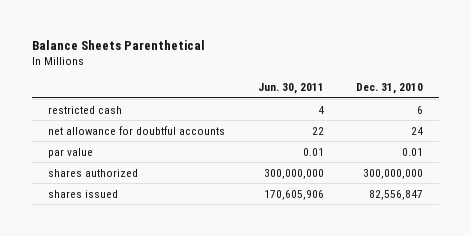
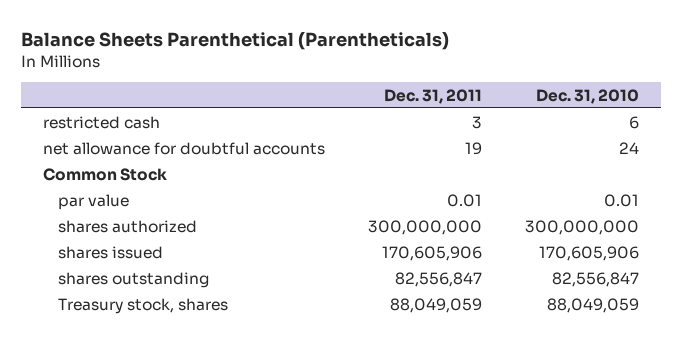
[32,39,206,50] Balance Sheets Parenthetical -> [21,31,450,50] Balance Sheets Parenthetical (Parentheticals)
[257,83,324,95] Jun. 30, 2011 -> none
none -> [384,88,483,104] Dec. 31, 2011
none -> [43,167,168,181] Common Stock
[369,189,424,200] 82,556,847 -> [539,245,640,261] 170,605,906
none -> [57,271,209,288] shares outstanding
none -> [57,297,228,314] Treasury stock, shares

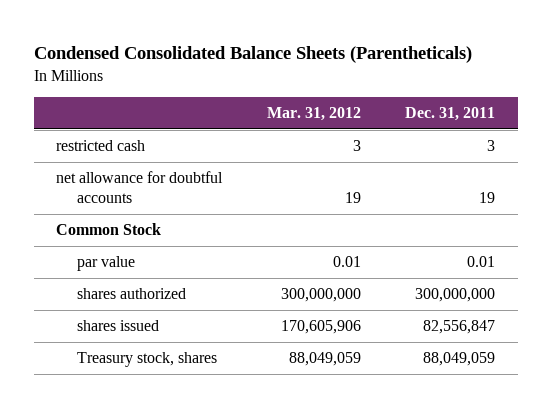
[21,31,450,50] Balance Sheets Parenthetical (Parentheticals) -> [33,45,472,63] Condensed Consolidated Balance Sheets (Parentheticals)
[536,88,640,104] Dec. 31, 2010 -> none
none -> [266,107,361,122] Mar. 31, 2012
[57,271,209,288] shares outstanding -> none
[382,245,483,261] 170,605,906 -> [423,320,496,335] 82,556,847

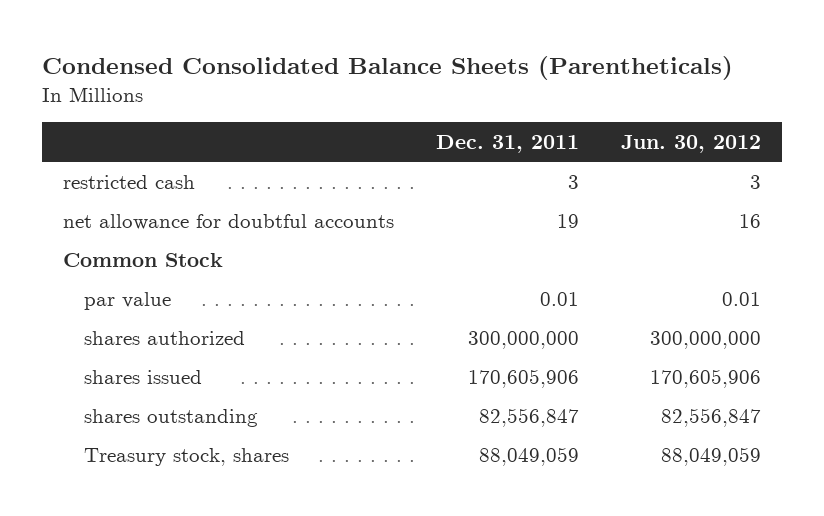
[266,107,361,122] Mar. 31, 2012 -> none
none -> [621,134,762,153] Jun. 30, 2012
[423,320,496,335] 82,556,847 -> [468,368,580,388] 170,605,906
none -> [83,408,258,427] shares outstanding

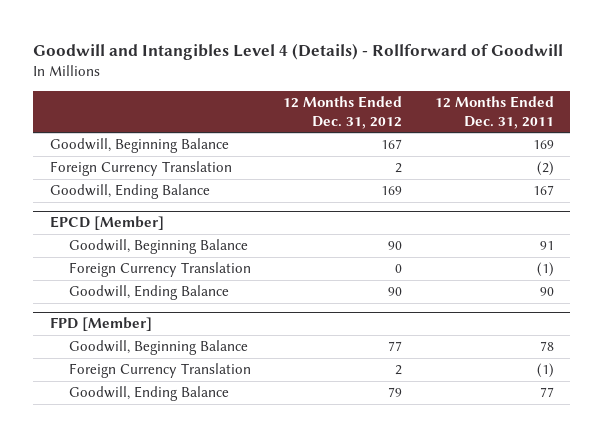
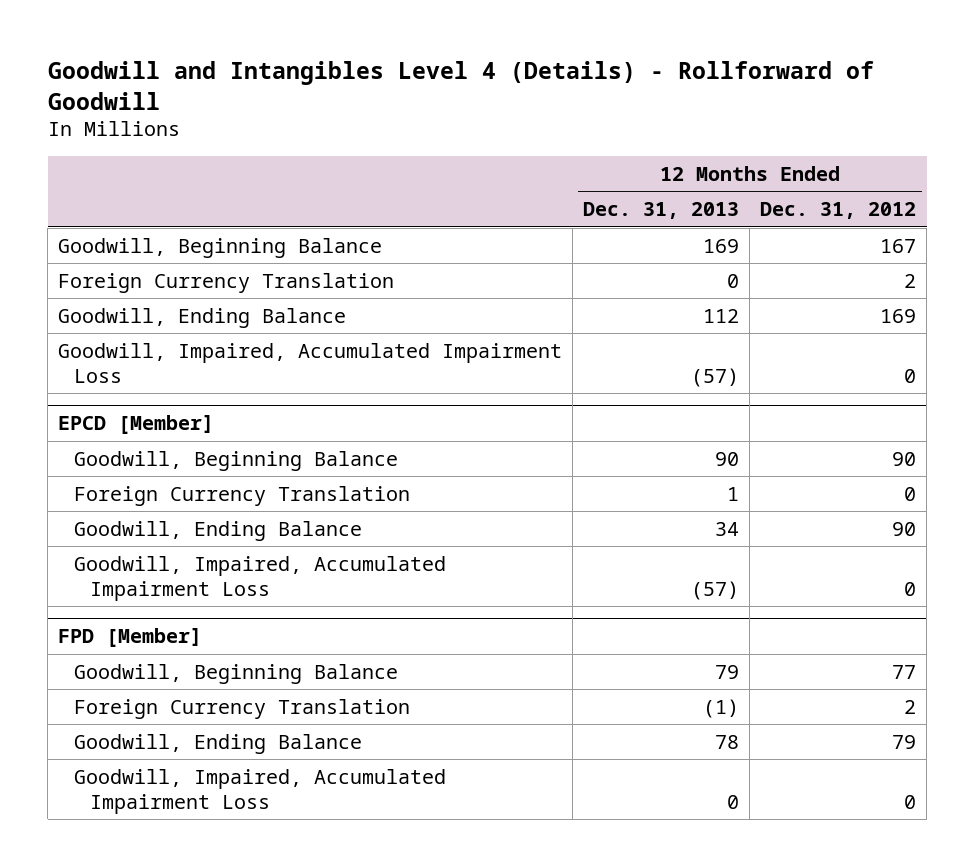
[434,96,554,129] 12 Months Ended Dec. 31, 2011 -> none
none -> [583,202,740,220] Dec. 31, 2013
none -> [58,342,563,383] Goodwill, Impaired, Accumulated Impairment Loss
none -> [74,555,447,601] Goodwill, Impaired, Accumulated Impairment Loss
none -> [74,768,447,814] Goodwill, Impaired, Accumulated Impairment Loss

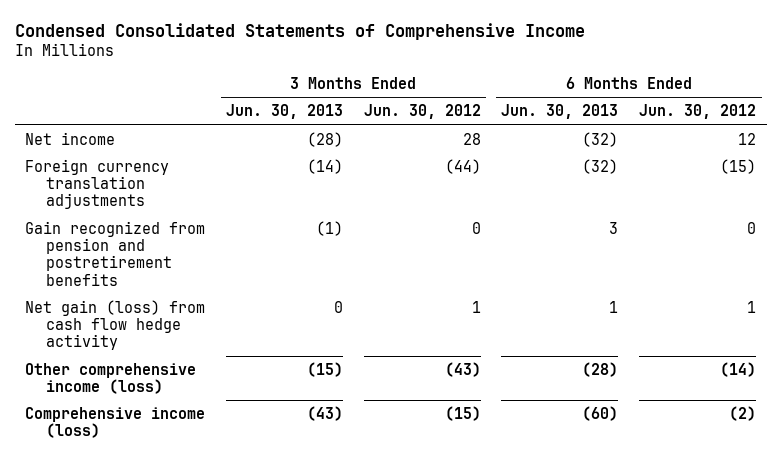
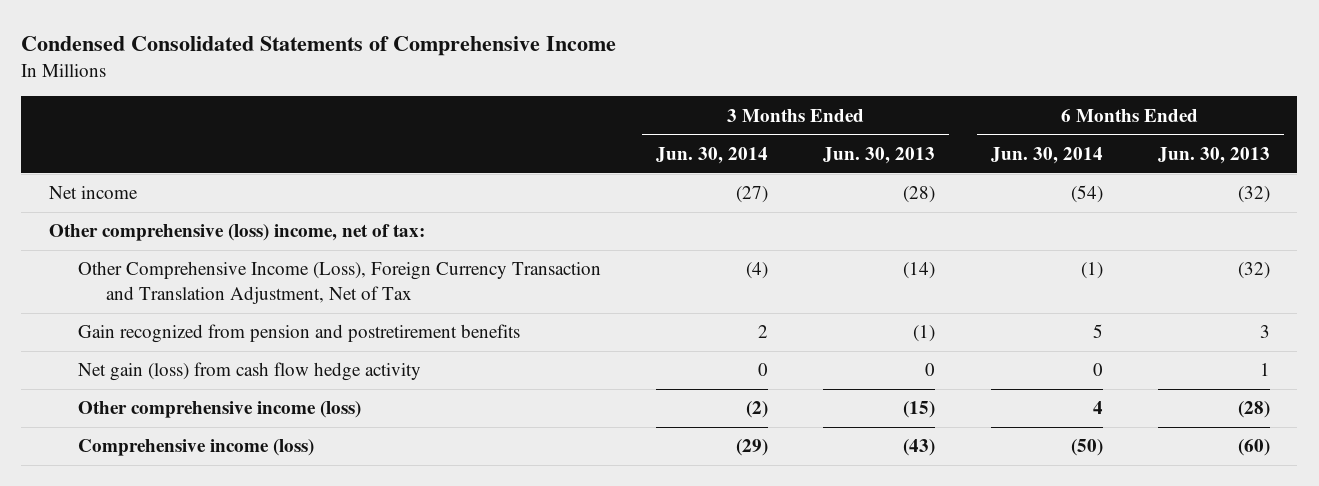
[363,104,481,120] Jun. 30, 2012 -> none
[639,104,757,120] Jun. 30, 2012 -> none
none -> [655,146,768,164] Jun. 30, 2014
none -> [990,146,1103,164] Jun. 30, 2014
none -> [49,224,426,242] Other comprehensive (loss) income, net of tax:
[24,158,169,210] Foreign currency translation adjustments -> [77,261,601,305] Other Comprehensive Income (Loss), Foreign Currency Transaction and Translation Adjustment, Net of Tax

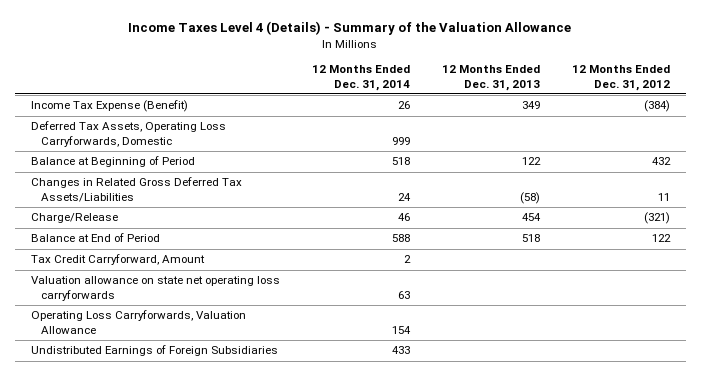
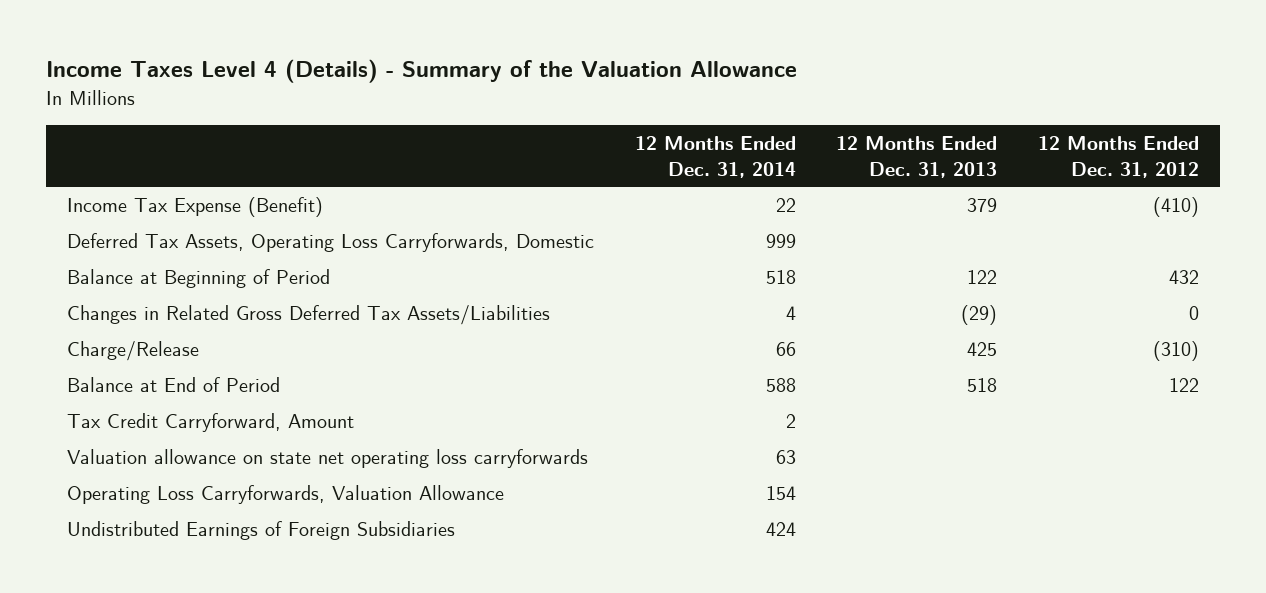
[397,101,410,110] 26 -> [775,198,796,213] 22
[521,101,540,110] 349 -> [967,198,998,213] 379
[643,100,670,113] (384) -> [1153,197,1200,218] (410)
[397,192,411,201] 24 -> [785,306,796,321] 4
[519,191,540,204] (58) -> [961,305,998,326] (29)
[657,192,670,201] 11 -> [1189,306,1200,321] 0
[397,213,410,222] 46 -> [775,342,796,357] 66
[521,213,541,222] 454 -> [967,342,998,357] 425
[643,212,670,225] (321) -> [1153,341,1200,362] (310)
[391,346,410,355] 433 -> [765,522,796,537] 424

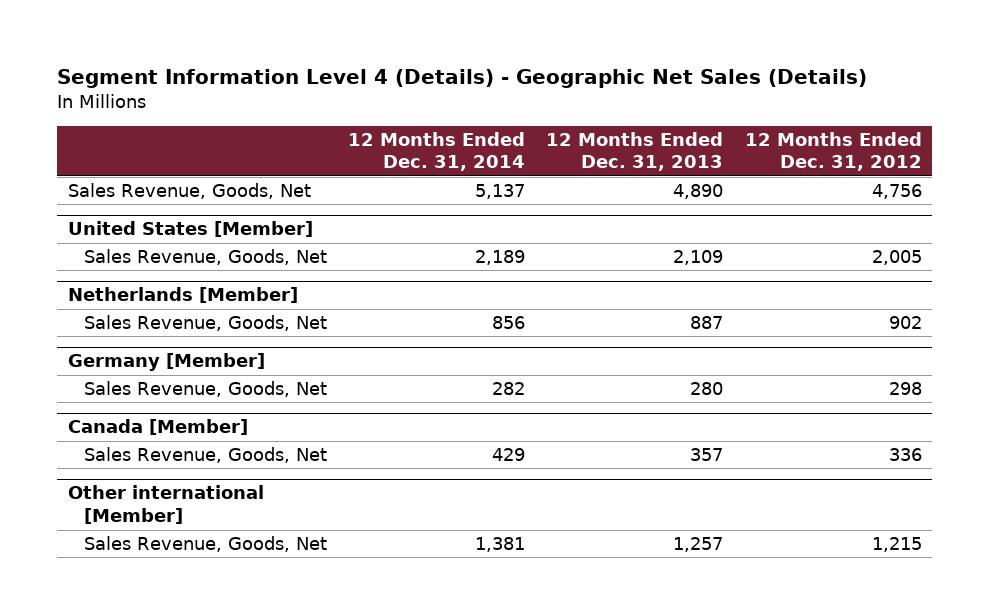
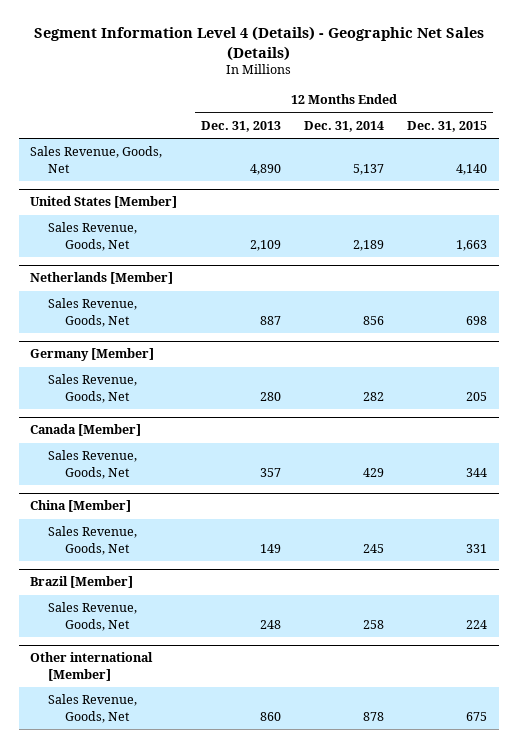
[744,131,922,172] 12 Months Ended Dec. 31, 2012 -> none
none -> [407,120,488,132] Dec. 31, 2015
none -> [30,500,132,513] China [Member]
none -> [47,526,137,555] Sales Revenue, Goods, Net
none -> [30,576,134,589] Brazil [Member]
none -> [47,602,137,631] Sales Revenue, Goods, Net
[475,537,526,553] 1,381 -> [362,711,384,721] 878
[673,537,724,553] 1,257 -> [259,711,281,721] 860

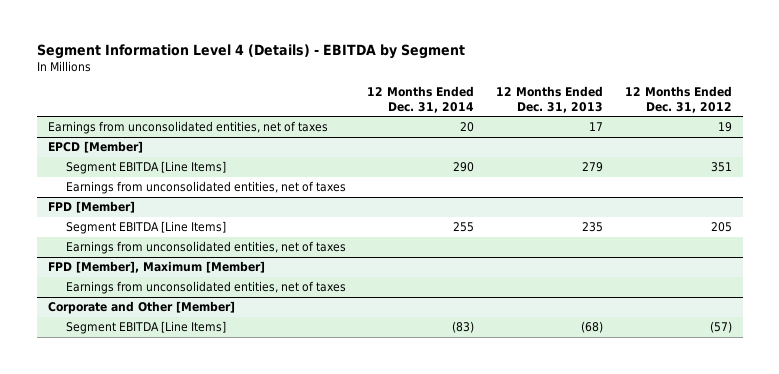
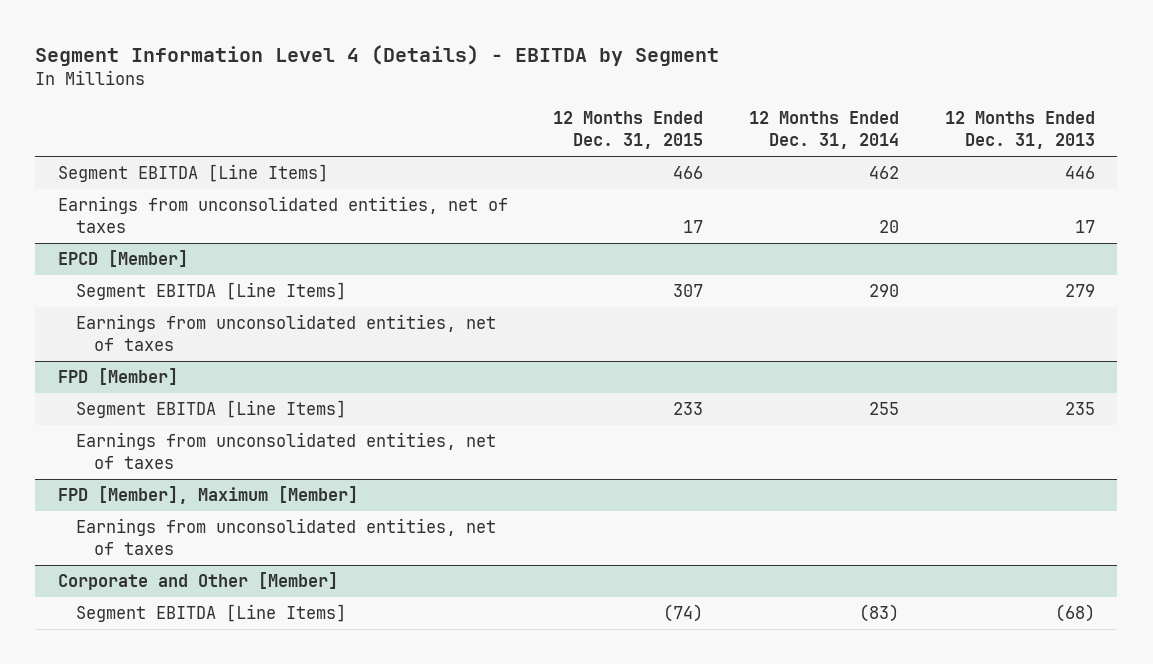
[624,86,732,113] 12 Months Ended Dec. 31, 2012 -> none
none -> [553,111,704,150] 12 Months Ended Dec. 31, 2015
none -> [57,164,328,183] Segment EBITDA [Line Items]

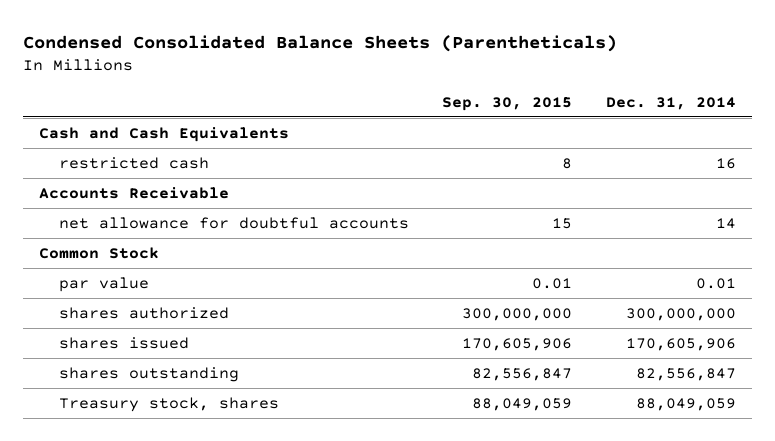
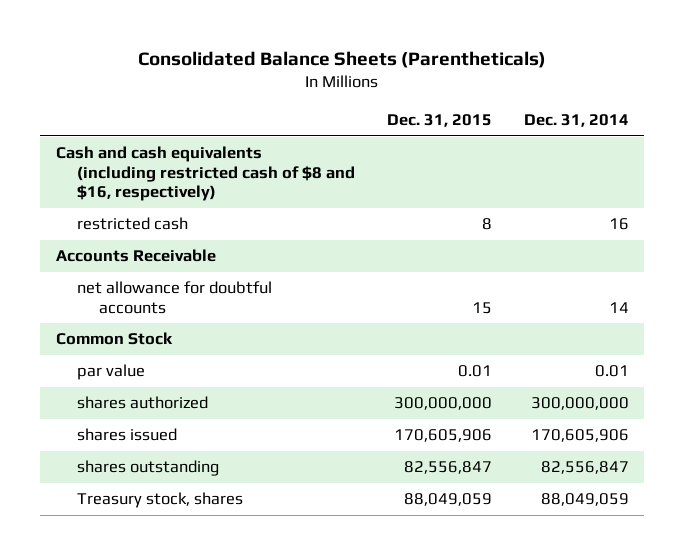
[22,35,617,53] Condensed Consolidated Balance Sheets (Parentheticals) -> [138,51,547,69] Consolidated Balance Sheets (Parentheticals)
[442,96,573,111] Sep. 30, 2015 -> none
none -> [386,114,492,128] Dec. 31, 2015
[39,126,290,142] Cash and Cash Equivalents -> [55,146,356,202] Cash and cash equivalents (including restricted cash of $8 and $16, respectively)

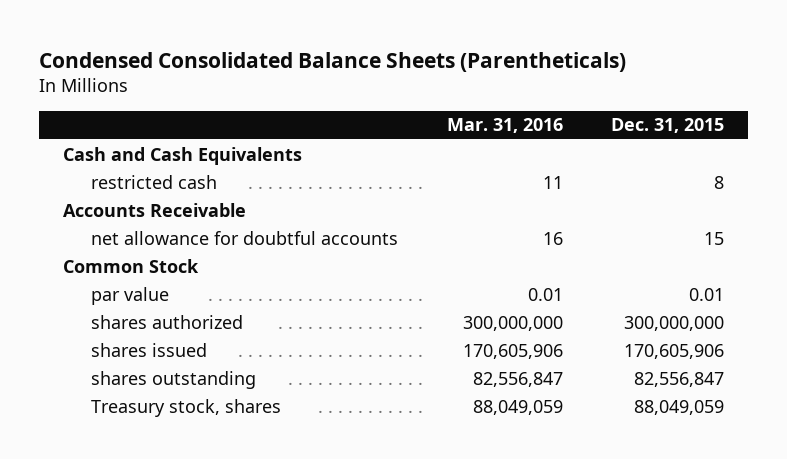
[138,51,547,69] Consolidated Balance Sheets (Parentheticals) -> [39,51,627,72] Condensed Consolidated Balance Sheets (Parentheticals)
[523,114,629,128] Dec. 31, 2014 -> none
none -> [446,118,563,134] Mar. 31, 2016
[55,146,356,202] Cash and cash equivalents (including restricted cash of $8 and $16, respectively) -> [63,146,303,165] Cash and Cash Equivalents

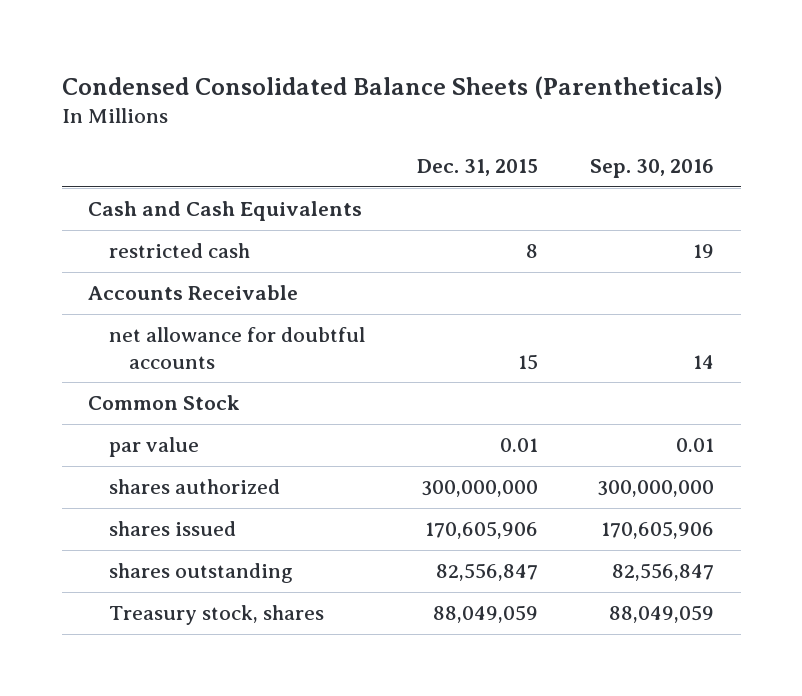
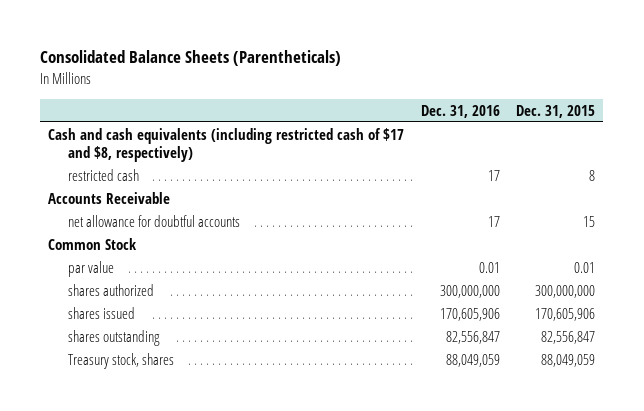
[61,75,723,99] Condensed Consolidated Balance Sheets (Parentheticals) -> [40,50,342,67] Consolidated Balance Sheets (Parentheticals)
[590,158,715,178] Sep. 30, 2016 -> none
none -> [420,104,500,118] Dec. 31, 2016
[88,201,363,222] Cash and Cash Equivalents -> [48,128,405,162] Cash and cash equivalents (including restricted cash of $17 and $8, respectively)

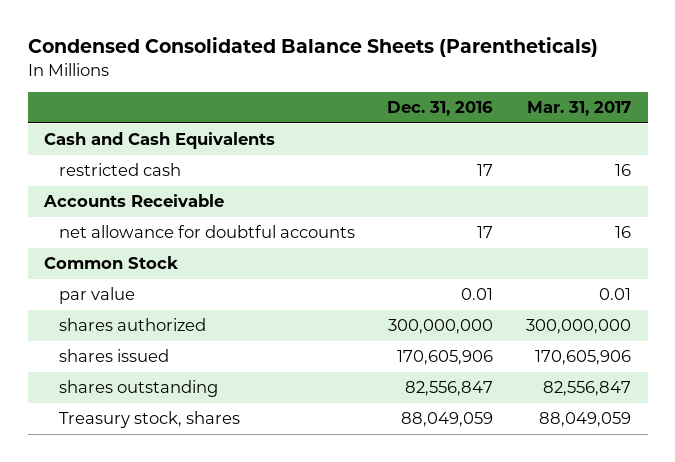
[40,50,342,67] Consolidated Balance Sheets (Parentheticals) -> [27,37,598,58] Condensed Consolidated Balance Sheets (Parentheticals)
[516,104,596,118] Dec. 31, 2015 -> none
none -> [527,101,632,117] Mar. 31, 2017
[48,128,405,162] Cash and cash equivalents (including restricted cash of $17 and $8, respectively) -> [44,132,276,150] Cash and Cash Equivalents

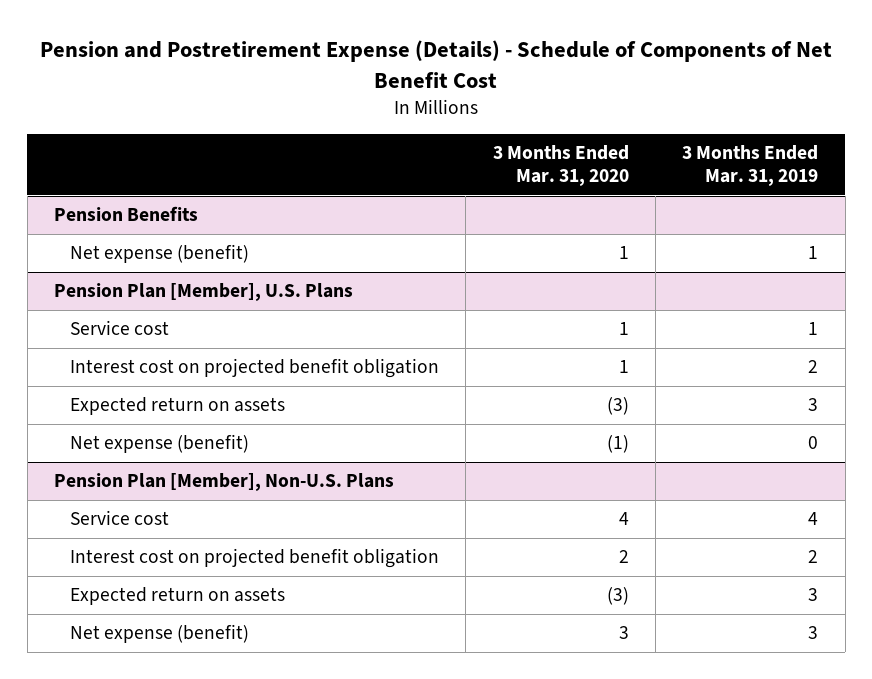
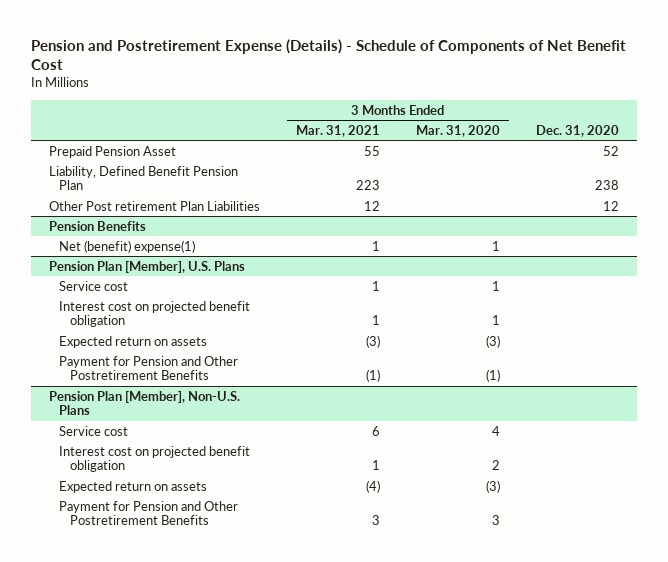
[682,145,819,187] 3 Months Ended Mar. 31, 2019 -> none
none -> [295,124,380,137] Mar. 31, 2021
none -> [535,124,619,137] Dec. 31, 2020
none -> [48,145,176,158] Prepaid Pension Asset
none -> [48,165,238,191] Liability, Defined Benefit Pension Plan
none -> [48,200,260,211] Other Post retirement Plan Liabilities
[69,244,249,264] Net expense (benefit) -> [59,239,196,253] Net (benefit) expense(1)
[69,434,249,454] Net expense (benefit) -> none
none -> [59,355,239,381] Payment for Pension and Other Postretirement Benefits
[69,624,249,644] Net expense (benefit) -> none
none -> [59,500,239,526] Payment for Pension and Other Postretirement Benefits

